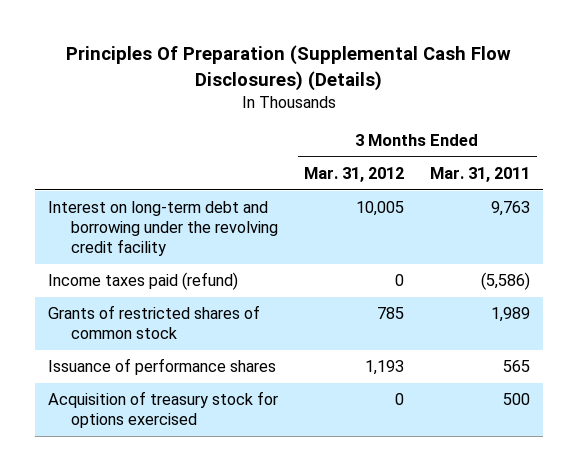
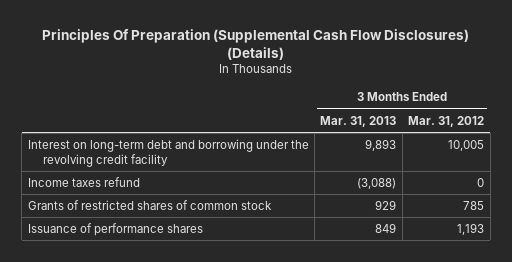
[430,166,531,182] Mar. 31, 2011 -> none
none -> [320,115,397,127] Mar. 31, 2013
[48,272,239,291] Income taxes paid (refund) -> [27,176,140,187] Income taxes refund
[48,391,279,429] Acquisition of treasury stock for options exercised -> none

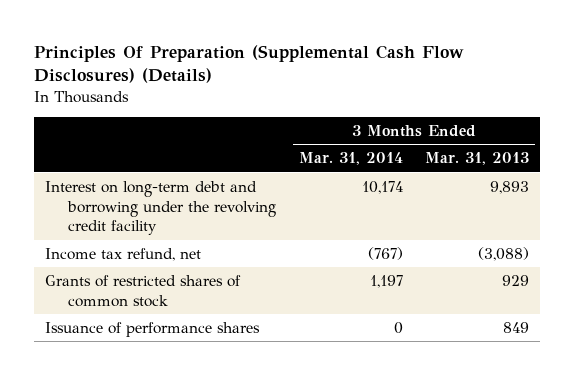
[408,115,485,127] Mar. 31, 2012 -> none
none -> [298,152,403,166] Mar. 31, 2014
[27,176,140,187] Income taxes refund -> [45,247,202,261] Income tax refund, net

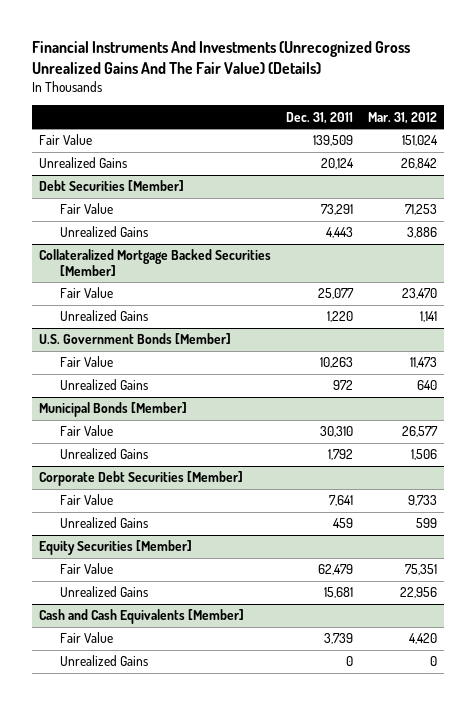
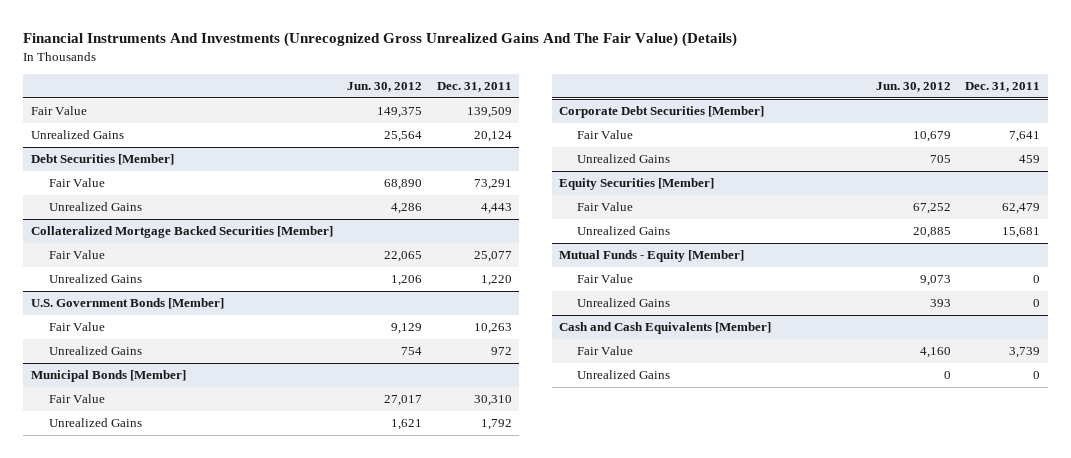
[367,111,437,124] Mar. 31, 2012 -> none
none -> [347,81,423,92] Jun. 30, 2012
none -> [558,250,744,263] Mutual Funds - Equity [Member]
none -> [577,274,634,284] Fair Value
none -> [577,298,671,308] Unrealized Gains

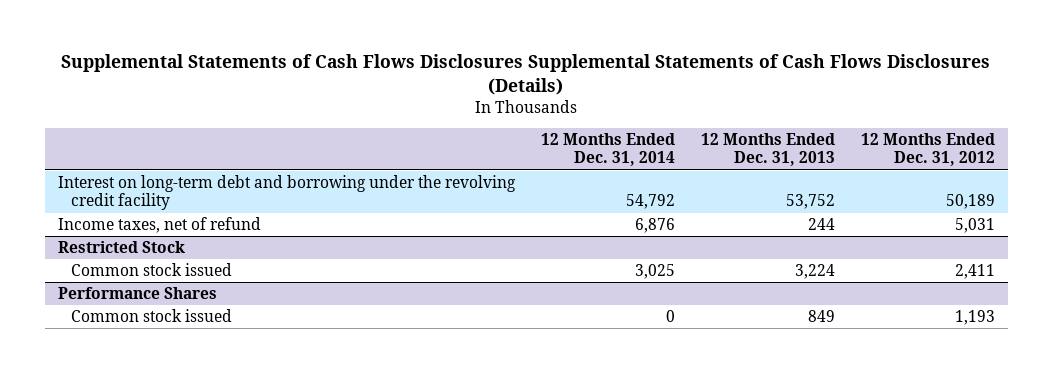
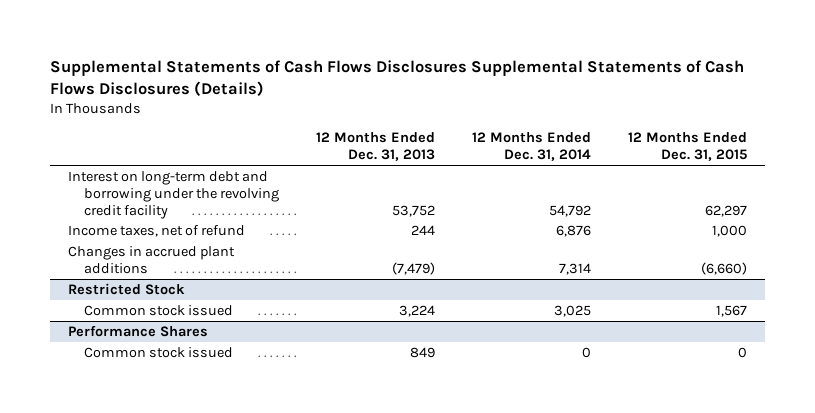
[860,133,995,167] 12 Months Ended Dec. 31, 2012 -> none
none -> [627,132,747,162] 12 Months Ended Dec. 31, 2015
none -> [68,245,236,274] Changes in accrued plant additions

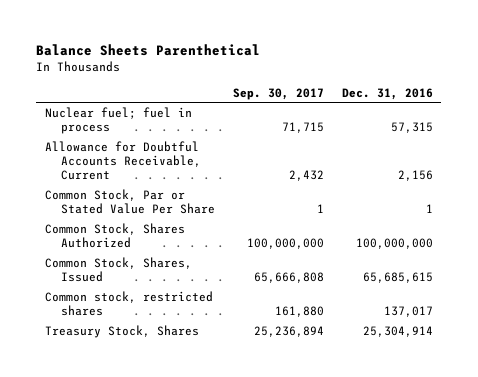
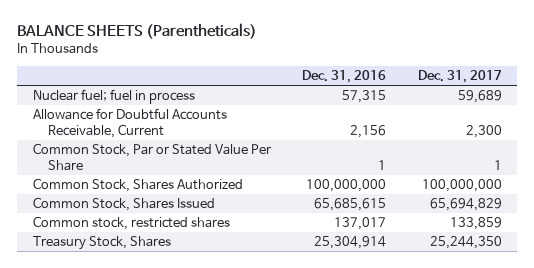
[36,43,261,56] Balance Sheets Parenthetical -> [16,23,257,40] BALANCE SHEETS (Parentheticals)
[232,87,324,100] Sep. 30, 2017 -> none
none -> [417,70,502,84] Dec. 31, 2017
[45,256,193,283] Common Stock, Shares, Issued -> [32,197,215,212] Common Stock, Shares Issued

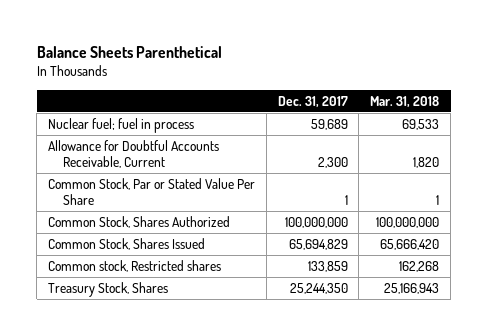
[16,23,257,40] BALANCE SHEETS (Parentheticals) -> [36,45,222,58] Balance Sheets Parenthetical
[302,70,387,84] Dec. 31, 2016 -> none
none -> [370,95,440,108] Mar. 31, 2018
[32,216,230,231] Common stock, restricted shares -> [48,259,222,272] Common stock, Restricted shares

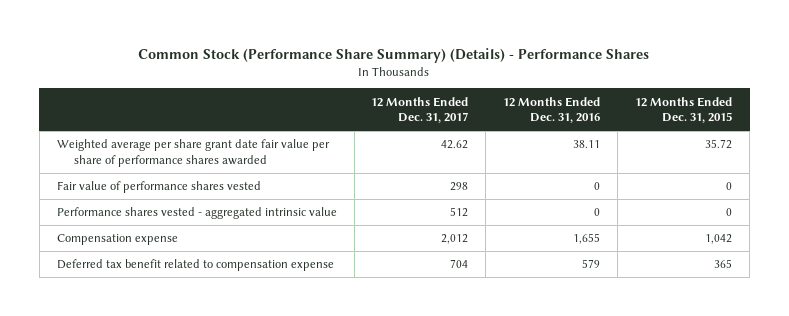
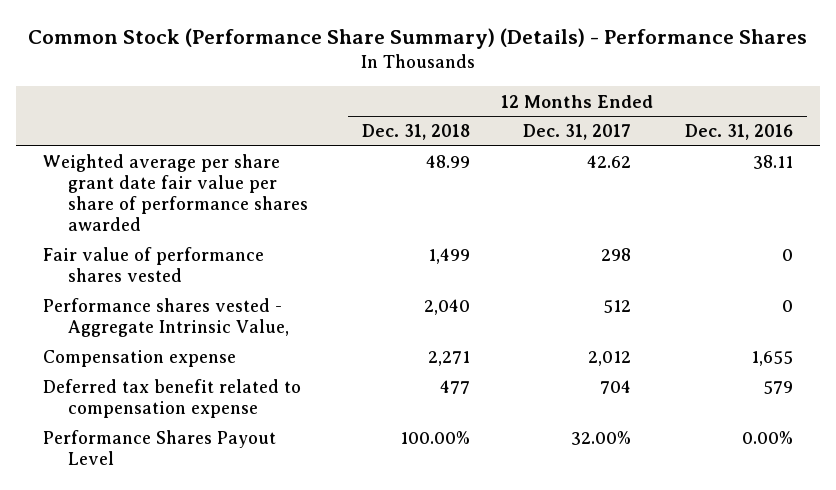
[635,96,733,124] 12 Months Ended Dec. 31, 2015 -> none
none -> [361,124,470,141] Dec. 31, 2018
[56,207,337,220] Performance shares vested - aggregated intrinsic value -> [42,298,289,338] Performance shares vested - Aggregate Intrinsic Value,
none -> [42,430,276,466] Performance Shares Payout Level

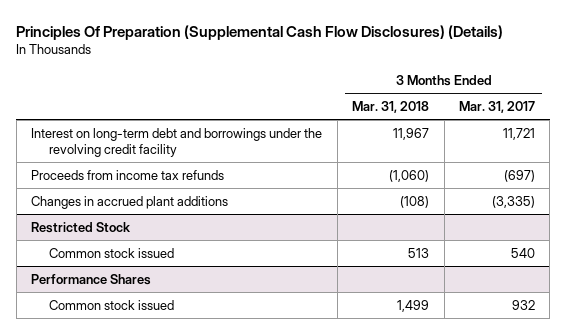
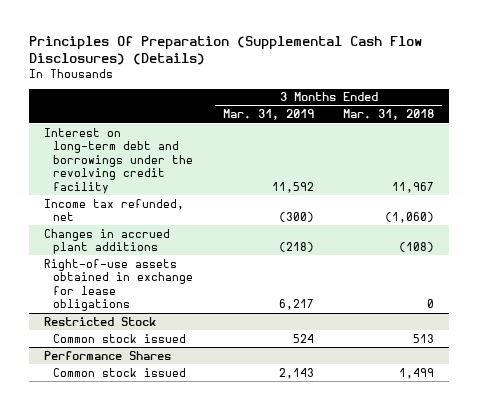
[458,100,535,113] Mar. 31, 2017 -> none
none -> [222,109,314,121] Mar. 31, 2019
[31,169,225,180] Proceeds from income tax refunds -> [44,198,185,222] Income tax refunded, net
none -> [44,258,194,312] Right-of-use assets obtained in exchange for lease obligations

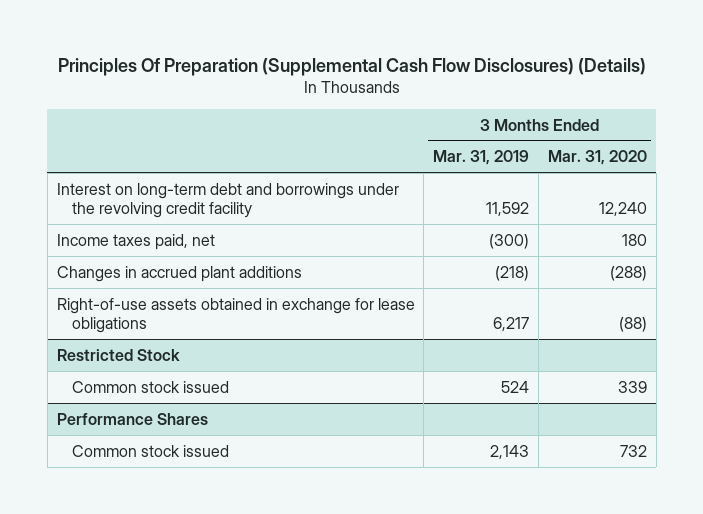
[343,109,435,121] Mar. 31, 2018 -> none
none -> [547,150,647,166] Mar. 31, 2020
[44,198,185,222] Income tax refunded, net -> [56,233,215,250] Income taxes paid, net

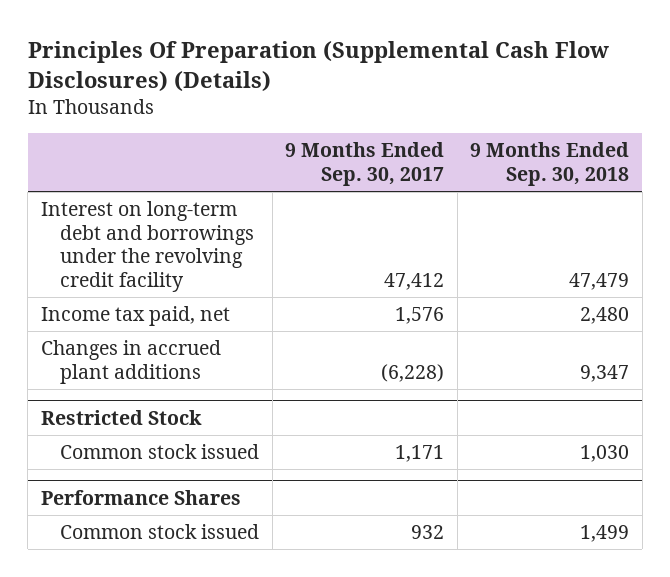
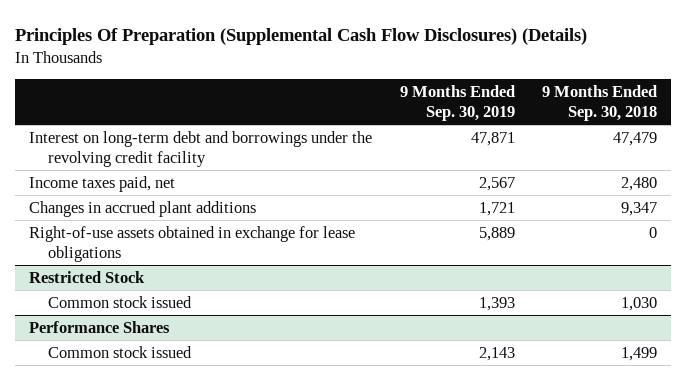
[285,142,445,186] 9 Months Ended Sep. 30, 2017 -> none
none -> [399,84,515,121] 9 Months Ended Sep. 30, 2019
[40,306,230,327] Income tax paid, net -> [29,175,176,192] Income taxes paid, net
none -> [29,225,356,262] Right-of-use assets obtained in exchange for lease obligations

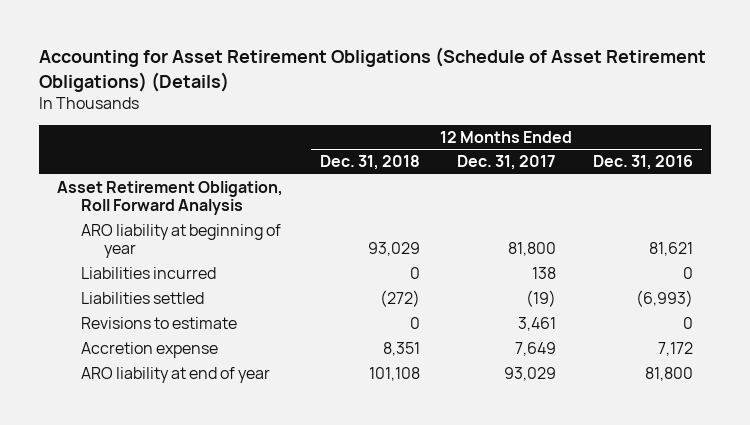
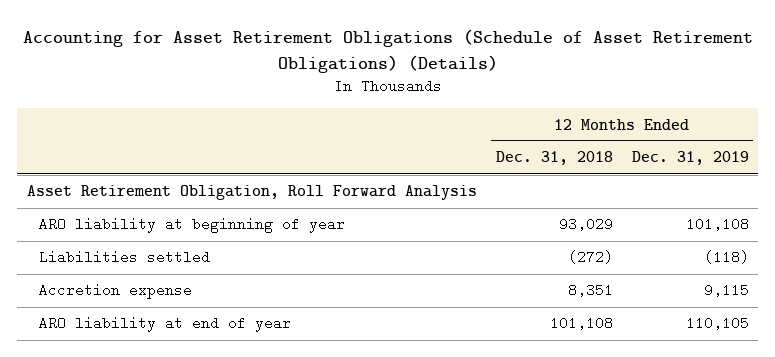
[456,155,556,171] Dec. 31, 2017 -> none
[592,155,693,171] Dec. 31, 2016 -> none
none -> [631,151,749,166] Dec. 31, 2019
[80,267,216,280] Liabilities incurred -> none
[80,317,237,330] Revisions to estimate -> none

